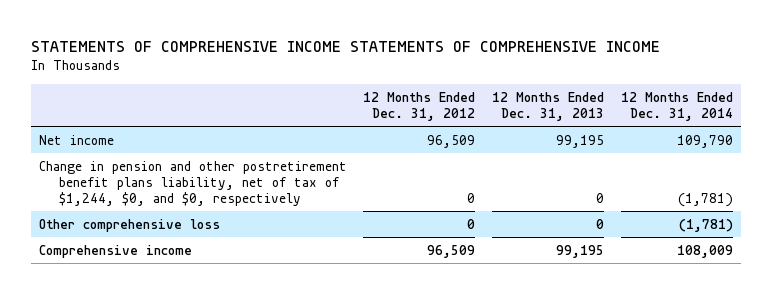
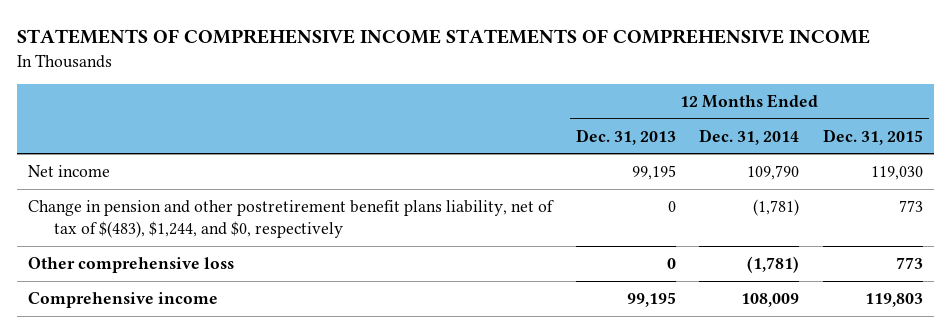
[363,91,476,122] 12 Months Ended Dec. 31, 2012 -> none
none -> [822,128,923,145] Dec. 31, 2015
[38,160,347,207] Change in pension and other postretirement benefit plans liability, net of tax of $1,244, $0, and $0, respectively -> [28,199,555,239] Change in pension and other postretirement benefit plans liability, net of tax of $(483), $1,244, and $0, respectively

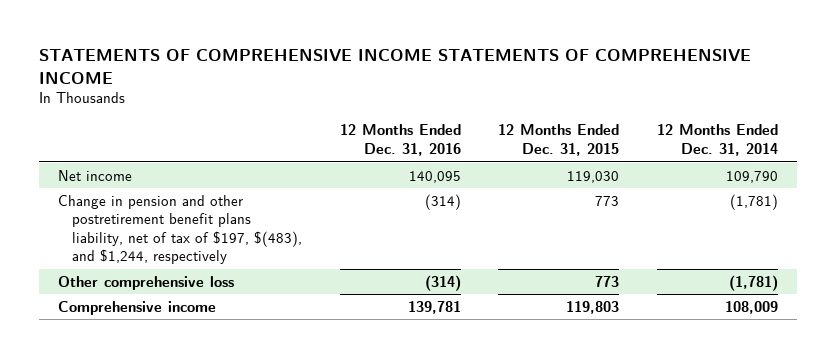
[575,128,676,145] Dec. 31, 2013 -> none
none -> [339,124,461,157] 12 Months Ended Dec. 31, 2016
[28,199,555,239] Change in pension and other postretirement benefit plans liability, net of tax of $(483), $1,244, and $0, respectively -> [57,194,302,265] Change in pension and other postretirement benefit plans liability, net of tax of $197, $(483), and $1,244, respectively

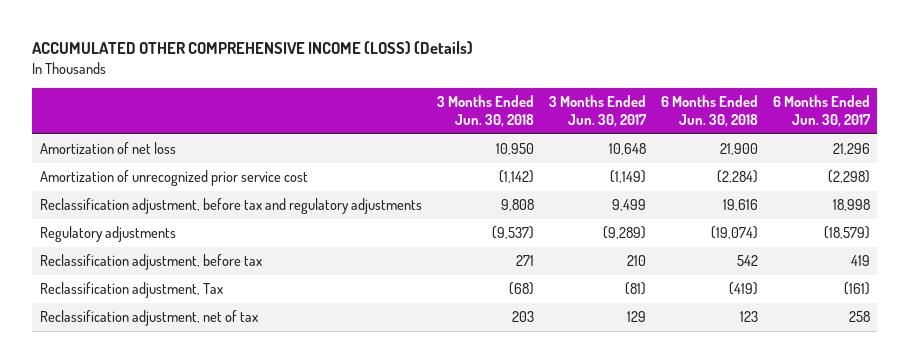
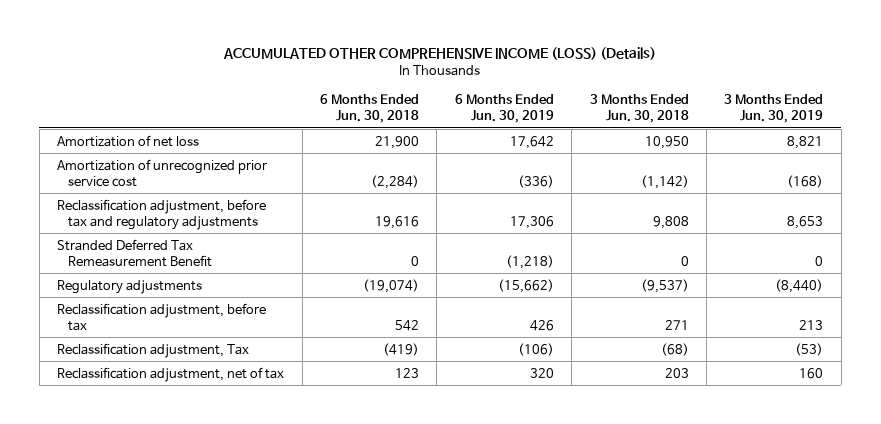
[548,95,647,127] 3 Months Ended Jun. 30, 2017 -> none
[772,95,871,127] 6 Months Ended Jun. 30, 2017 -> none
none -> [454,94,554,124] 6 Months Ended Jun. 30, 2019
none -> [724,94,824,124] 3 Months Ended Jun. 30, 2019
none -> [57,238,212,267] Stranded Deferred Tax Remeasurement Benefit

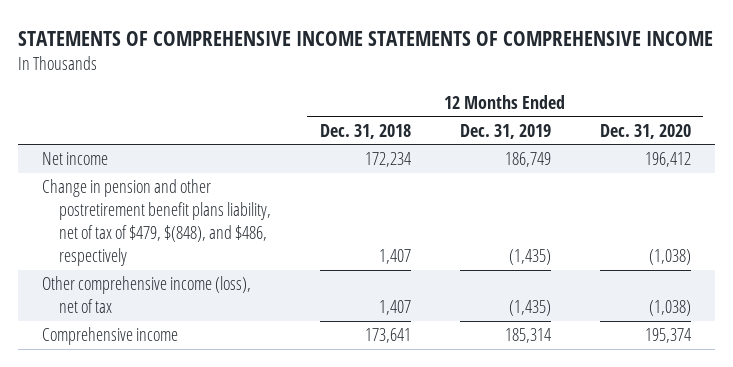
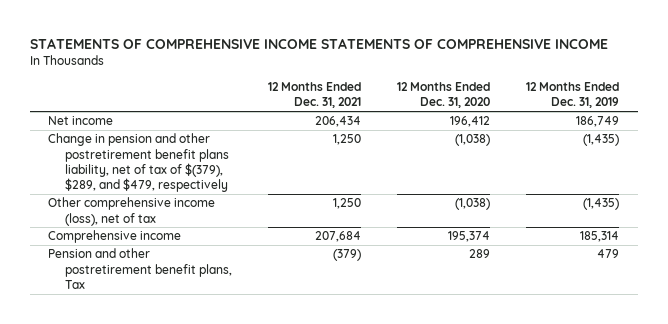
[319,123,411,139] Dec. 31, 2018 -> none
none -> [268,82,362,109] 12 Months Ended Dec. 31, 2021
[42,179,271,267] Change in pension and other postretirement benefit plans liability, net of tax of $479, $(848), and $486, respectively -> [48,133,229,193] Change in pension and other postretirement benefit plans liability, net of tax of $(379), $289, and $479, respectively
none -> [48,248,232,289] Pension and other postretirement benefit plans, Tax

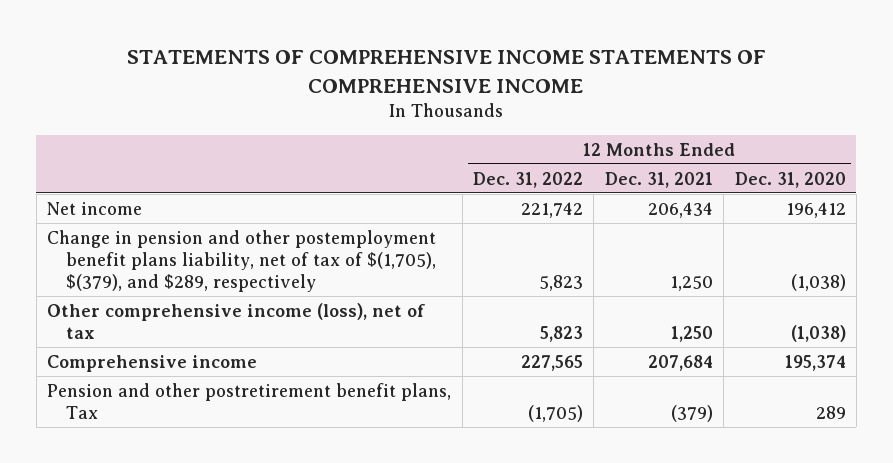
[526,82,620,109] 12 Months Ended Dec. 31, 2019 -> none
none -> [473,171,584,188] Dec. 31, 2022
[48,133,229,193] Change in pension and other postretirement benefit plans liability, net of tax of $(379), $289, and $479, respectively -> [47,229,437,292] Change in pension and other postemployment benefit plans liability, net of tax of $(1,705), $(379), and $289, respectively

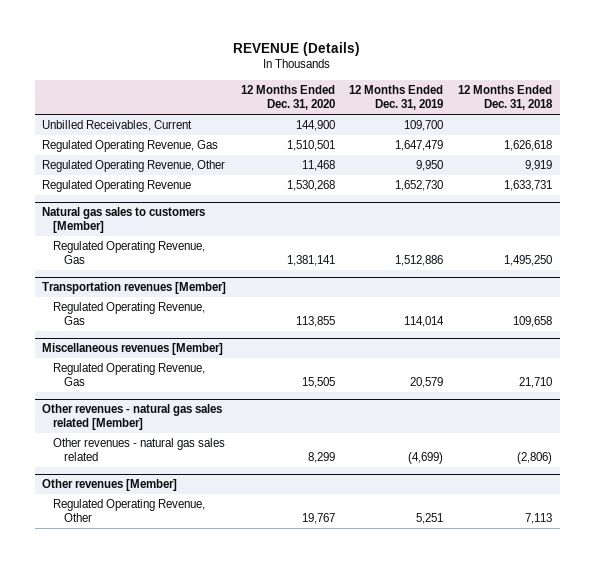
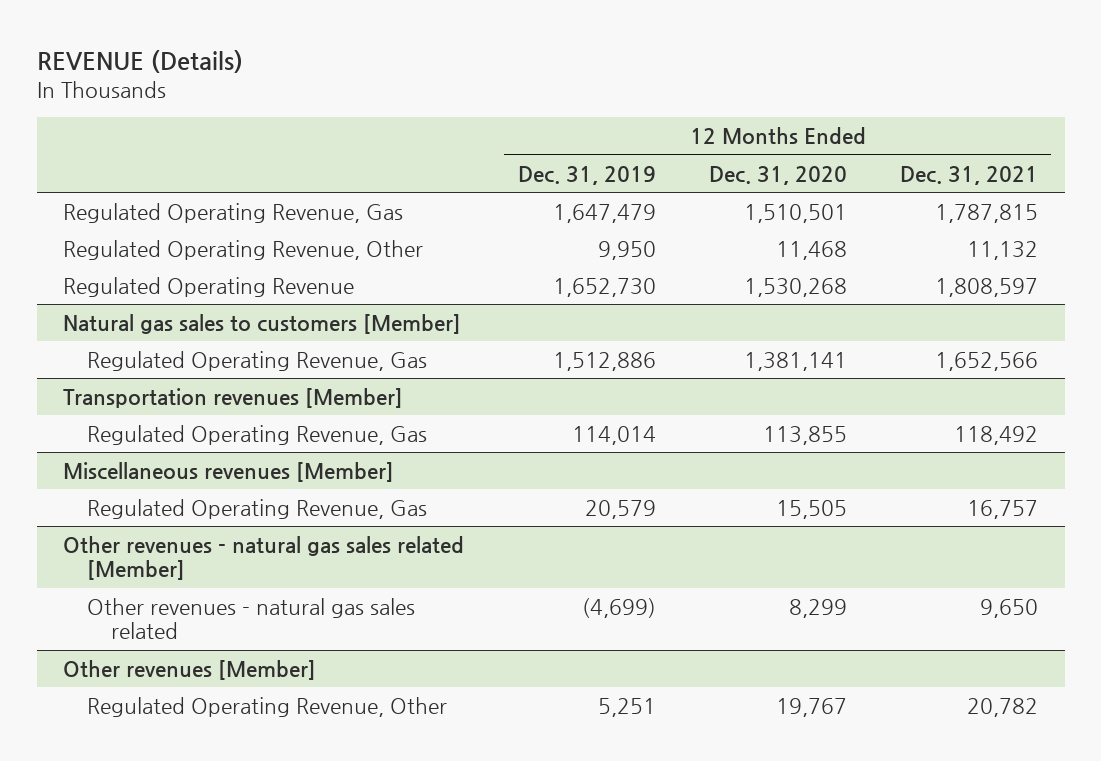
[458,84,554,111] 12 Months Ended Dec. 31, 2018 -> none
none -> [899,165,1038,185] Dec. 31, 2021
[41,119,192,131] Unbilled Receivables, Current -> none

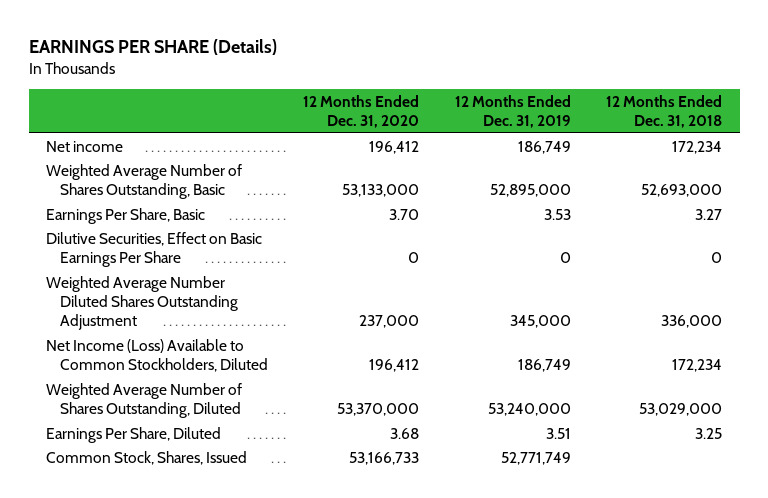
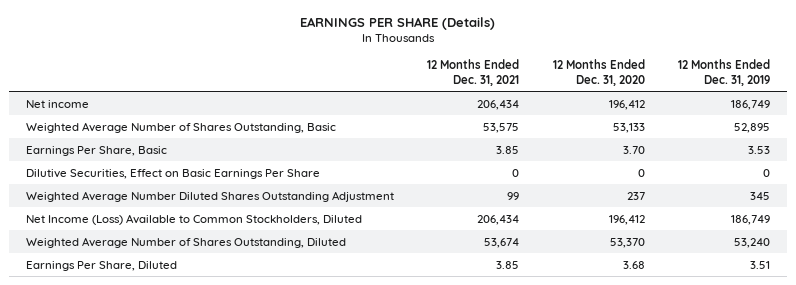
[606,94,723,129] 12 Months Ended Dec. 31, 2018 -> none
none -> [427,58,520,86] 12 Months Ended Dec. 31, 2021
[342,184,420,198] 53,133,000 -> [612,122,645,133] 53,133
[489,184,571,198] 52,895,000 -> [734,122,771,133] 52,895
[359,315,420,329] 237,000 -> [626,191,645,200] 237
[509,315,571,329] 345,000 -> [750,191,771,200] 345
[337,403,420,417] 53,370,000 -> [609,237,645,248] 53,370
[487,403,571,417] 53,240,000 -> [734,237,771,248] 53,240
[46,450,248,465] Common Stock, Shares, Issued -> none

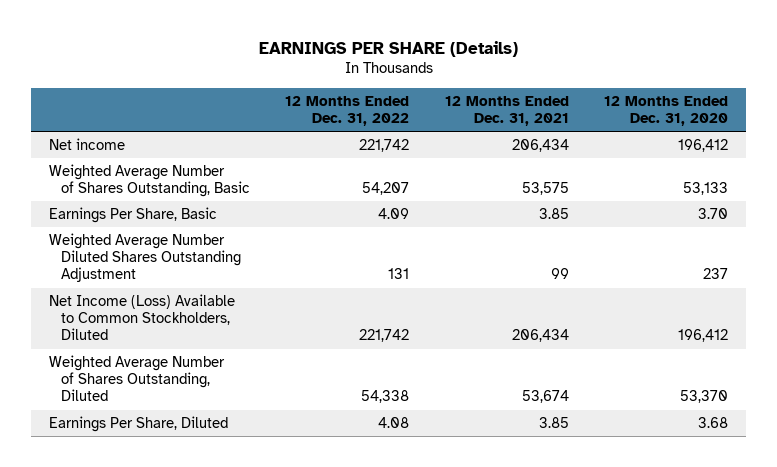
[678,58,771,86] 12 Months Ended Dec. 31, 2019 -> none
none -> [285,95,410,126] 12 Months Ended Dec. 31, 2022
[25,168,320,179] Dilutive Securities, Effect on Basic Earnings Per Share -> none

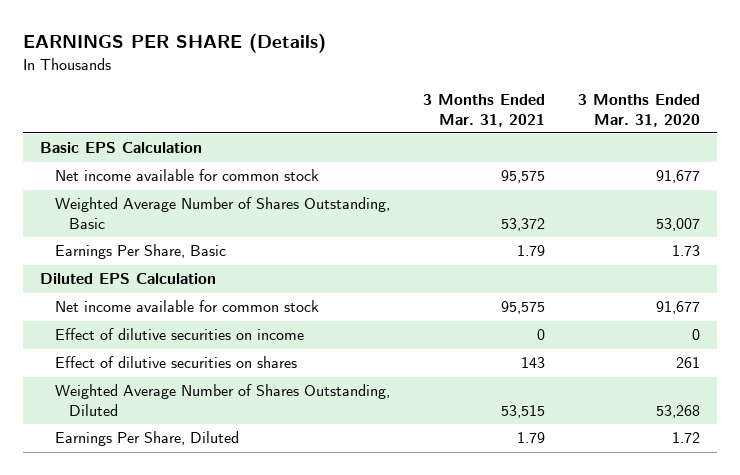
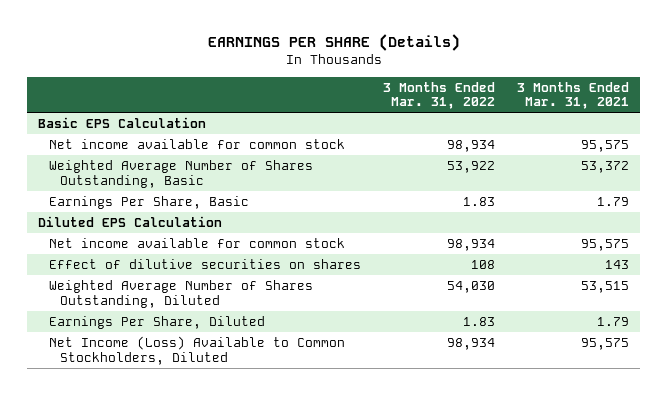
[578,94,701,127] 3 Months Ended Mar. 31, 2020 -> none
none -> [383,81,496,110] 3 Months Ended Mar. 31, 2022
[54,328,304,341] Effect of dilutive securities on income -> none
none -> [49,335,346,365] Net Income (Loss) Available to Common Stockholders, Diluted

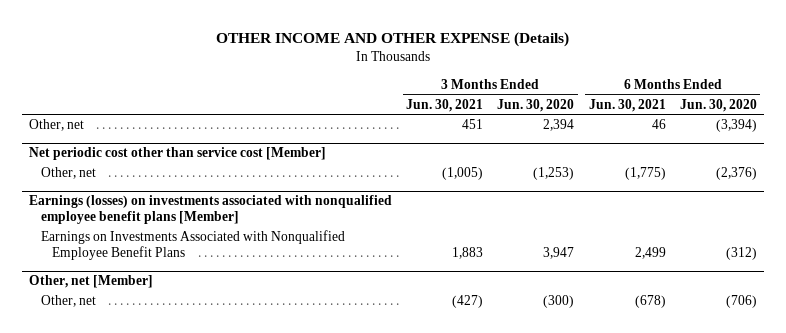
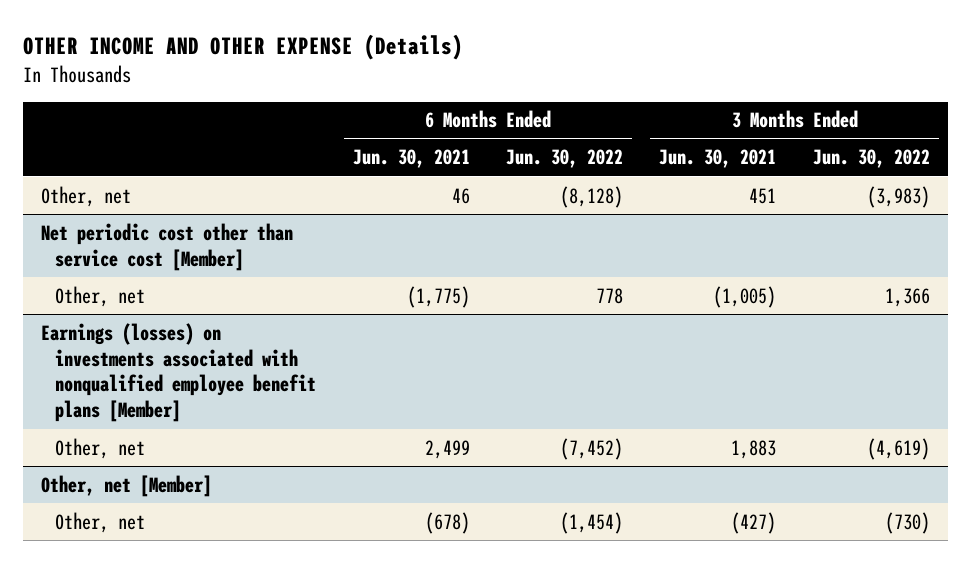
[497,98,575,112] Jun. 30, 2020 -> none
[679,98,757,112] Jun. 30, 2020 -> none
none -> [505,149,623,169] Jun. 30, 2022
none -> [812,149,930,169] Jun. 30, 2022
[40,230,345,261] Earnings on Investments Associated with Nonqualified Employee Benefit Plans -> [55,437,146,459] Other, net

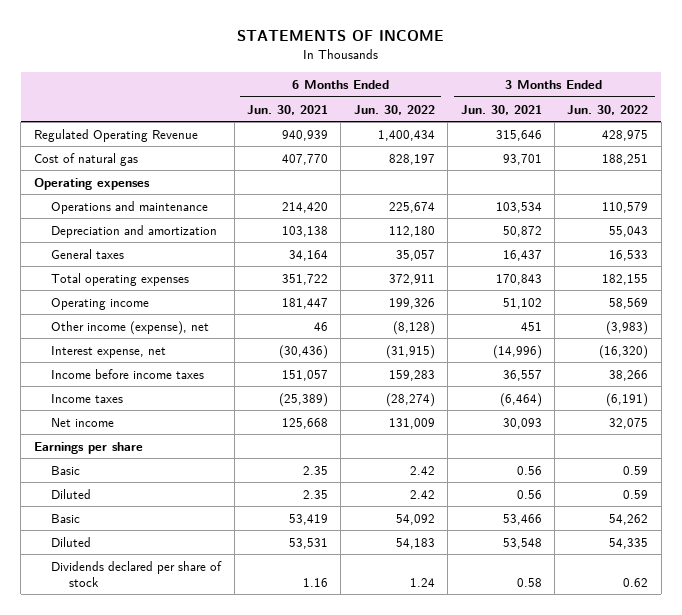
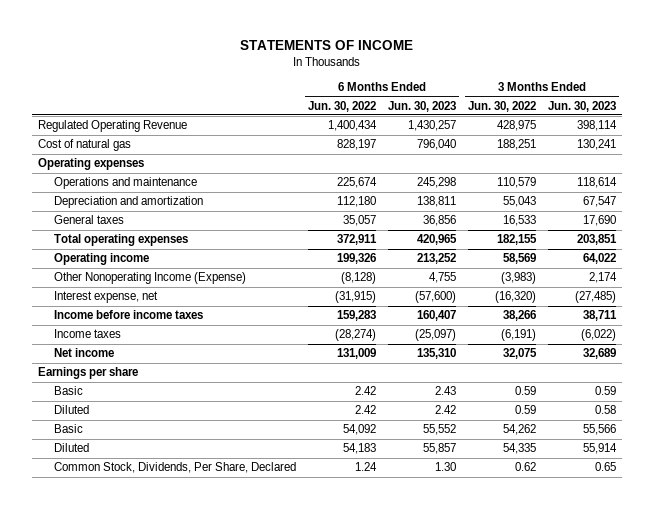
[246,104,328,115] Jun. 30, 2021 -> none
[460,104,542,115] Jun. 30, 2021 -> none
none -> [387,100,456,112] Jun. 30, 2023
none -> [547,100,616,112] Jun. 30, 2023
[51,320,210,335] Other income (expense), net -> [53,272,246,285] Other Nonoperating Income (Expense)
[51,560,223,587] Dividends declared per share of stock -> [53,462,296,474] Common Stock, Dividends, Per Share, Declared

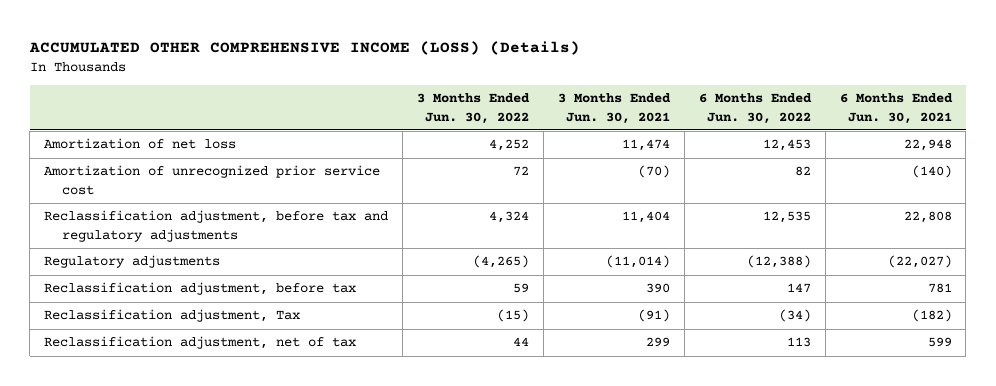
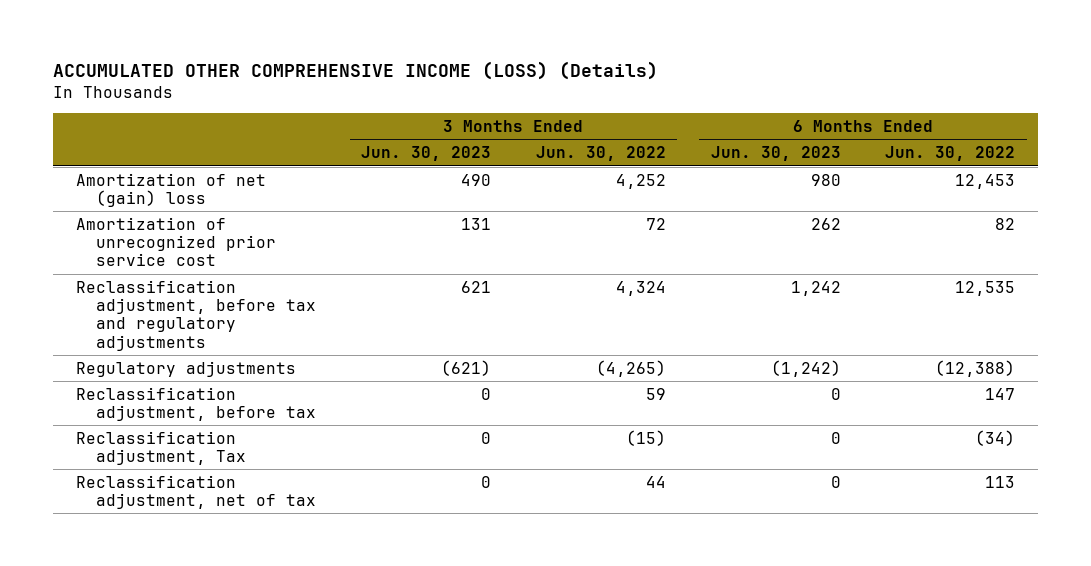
[557,93,671,124] 3 Months Ended Jun. 30, 2021 -> none
[839,93,953,124] 6 Months Ended Jun. 30, 2021 -> none
none -> [360,146,491,162] Jun. 30, 2023
none -> [710,146,841,162] Jun. 30, 2023
[44,138,237,150] Amortization of net loss -> [75,172,266,207] Amortization of net (gain) loss

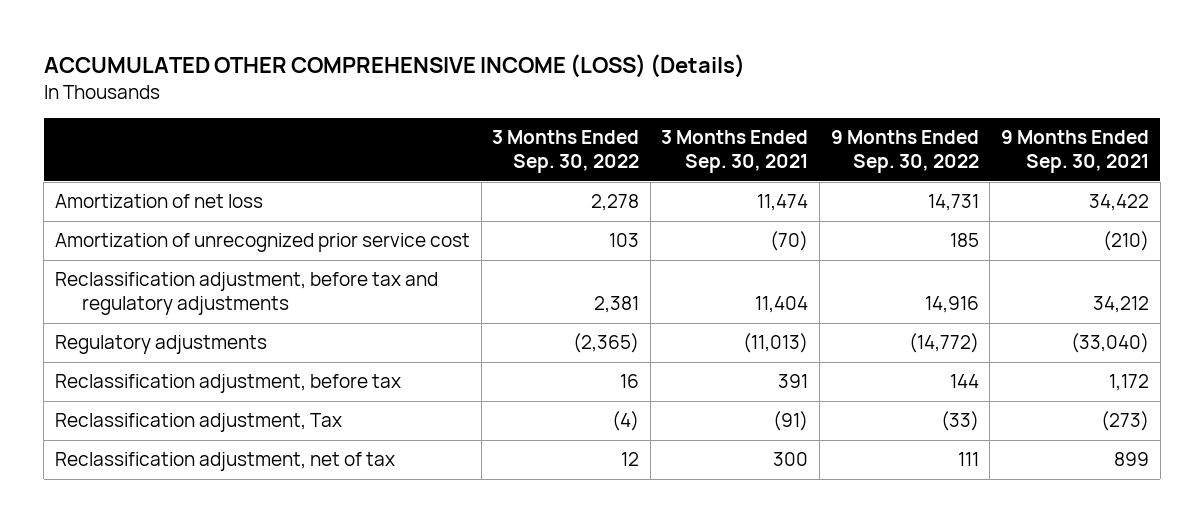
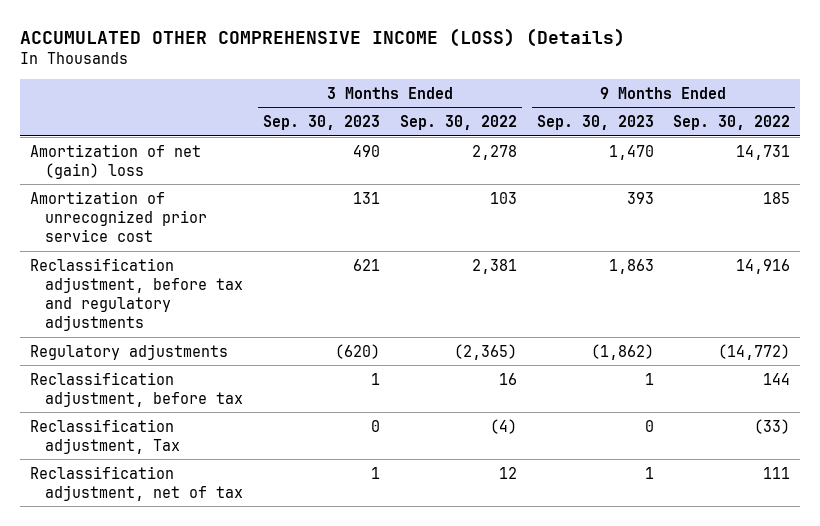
[661,130,809,174] 3 Months Ended Sep. 30, 2021 -> none
[1000,130,1149,174] 9 Months Ended Sep. 30, 2021 -> none
none -> [263,115,381,131] Sep. 30, 2023
none -> [536,115,654,131] Sep. 30, 2023
[54,194,263,209] Amortization of net loss -> [29,143,201,179] Amortization of net (gain) loss

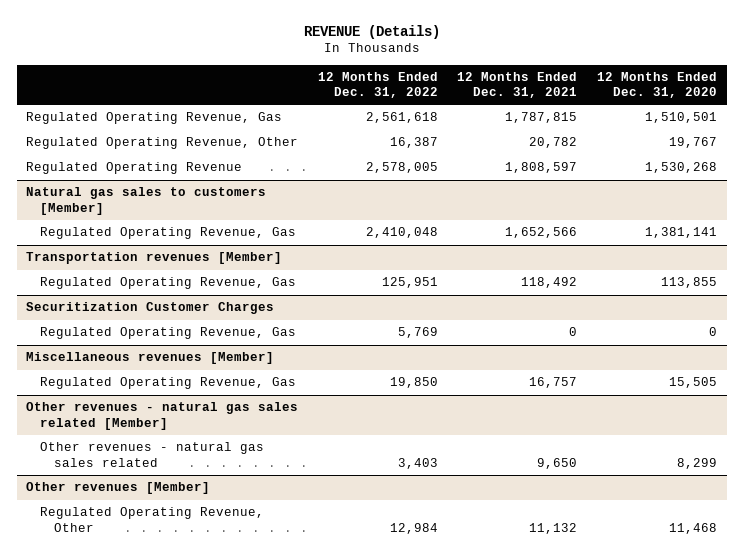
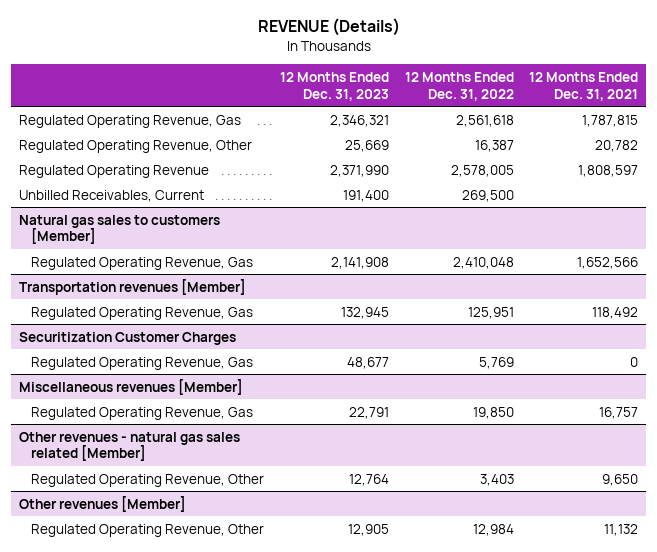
[597,72,718,99] 12 Months Ended Dec. 31, 2020 -> none
none -> [280,71,390,101] 12 Months Ended Dec. 31, 2023
none -> [18,189,204,202] Unbilled Receivables, Current
[40,442,265,467] Other revenues - natural gas sales related -> [31,473,265,487] Regulated Operating Revenue, Other

